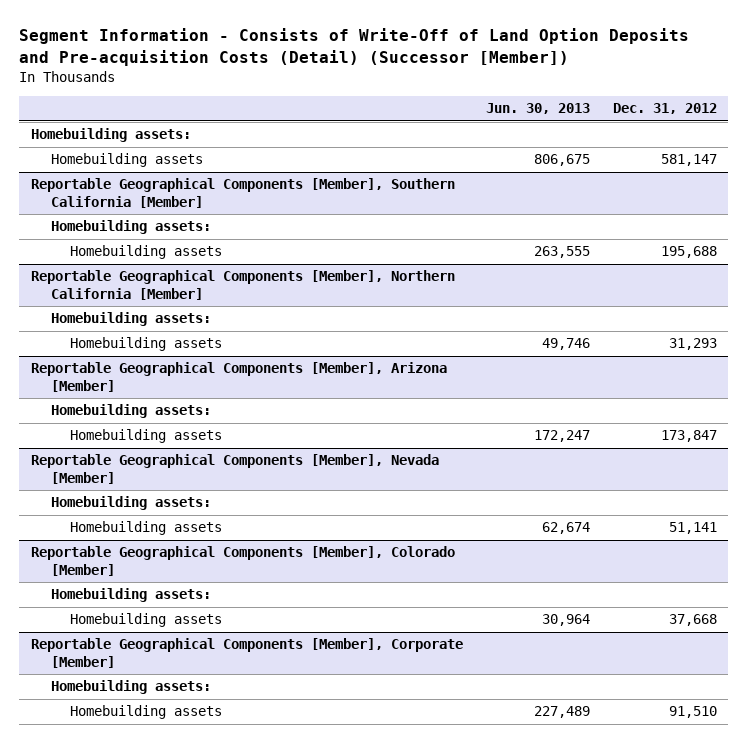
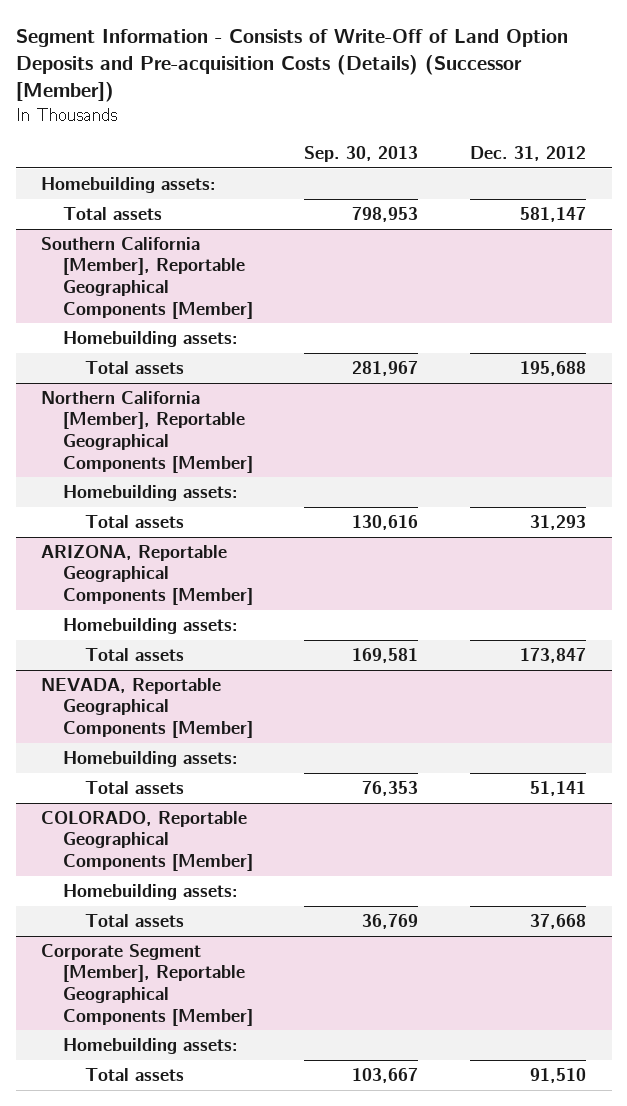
[19,28,690,66] Segment Information - Consists of Write-Off of Land Option Deposits and Pre-acquisition Costs (Detail) (Successor [Member]) -> [15,28,568,103] Segment Information - Consists of Write-Off of Land Option Deposits and Pre-acquisition Costs (Details) (Successor [Member])
[485,103,590,115] Jun. 30, 2013 -> none
none -> [304,146,419,163] Sep. 30, 2013
[50,153,203,168] Homebuilding assets -> [62,206,162,220] Total assets
[30,178,455,208] Reportable Geographical Components [Member], Southern California [Member] -> [41,236,253,319] Southern California [Member], Reportable Geographical Components [Member]
[70,245,223,260] Homebuilding assets -> [84,360,184,374] Total assets
[30,270,455,300] Reportable Geographical Components [Member], Northern California [Member] -> [41,390,253,473] Northern California [Member], Reportable Geographical Components [Member]
[70,337,223,352] Homebuilding assets -> [84,514,184,528] Total assets
[30,362,447,392] Reportable Geographical Components [Member], Arizona [Member] -> [41,544,253,606] ARIZONA, Reportable Geographical Components [Member]
[70,429,223,444] Homebuilding assets -> [84,647,184,661] Total assets
[30,454,439,484] Reportable Geographical Components [Member], Nevada [Member] -> [41,677,253,739] NEVADA, Reportable Geographical Components [Member]
[70,521,223,536] Homebuilding assets -> [84,780,184,794] Total assets
[30,546,455,576] Reportable Geographical Components [Member], Colorado [Member] -> [41,810,253,872] COLORADO, Reportable Geographical Components [Member]
[70,613,223,628] Homebuilding assets -> [84,913,184,927] Total assets
[30,638,463,668] Reportable Geographical Components [Member], Corporate [Member] -> [41,943,253,1026] Corporate Segment [Member], Reportable Geographical Components [Member]
[70,705,223,720] Homebuilding assets -> [84,1067,184,1081] Total assets

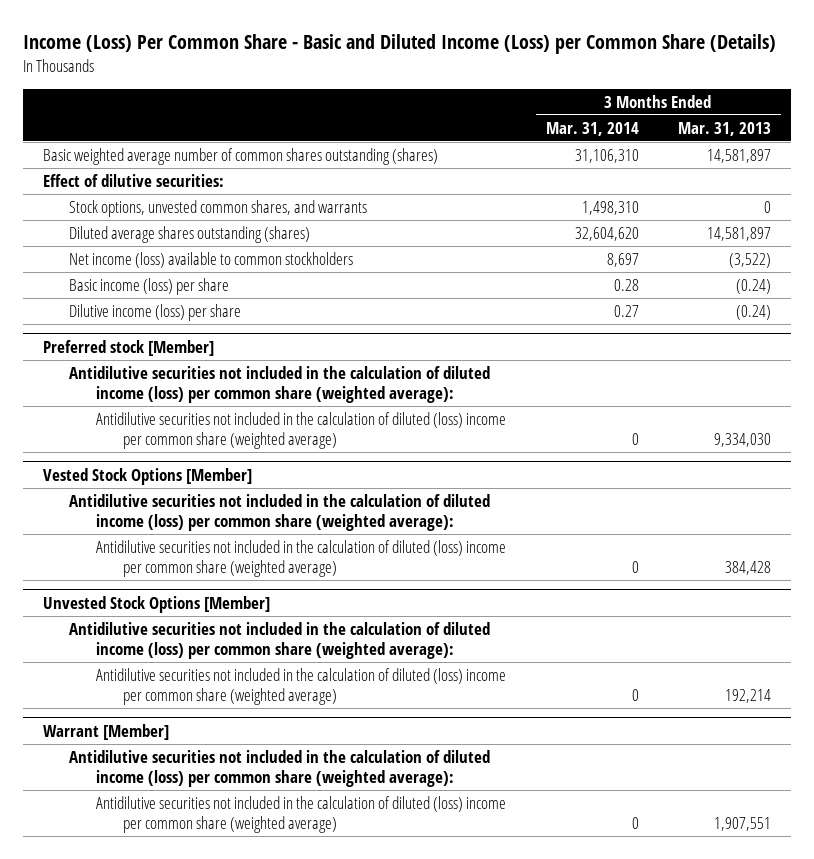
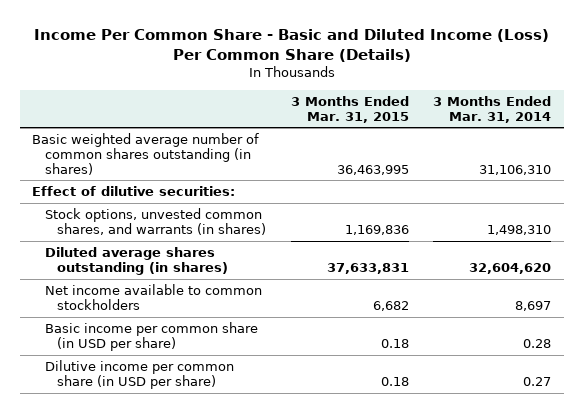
[22,34,776,55] Income (Loss) Per Common Share - Basic and Diluted Income (Loss) per Common Share (Details) -> [33,28,549,62] Income Per Common Share - Basic and Diluted Income (Loss) Per Common Share (Details)
[677,121,771,136] Mar. 31, 2013 -> none
none -> [290,95,409,123] 3 Months Ended Mar. 31, 2015
[42,148,438,166] Basic weighted average number of common shares outstanding (shares) -> [32,132,260,175] Basic weighted average number of common shares outstanding (in shares)
[42,339,214,356] Preferred stock [Member] -> none
[69,366,491,403] Antidilutive securities not included in the calculation of diluted income (loss) per common share (weighted average): -> none
[96,412,507,449] Antidilutive securities not included in the calculation of diluted (loss) income per common share (weighted average) -> none
[42,467,252,485] Vested Stock Options [Member] -> none
[69,494,491,531] Antidilutive securities not included in the calculation of diluted income (loss) per common share (weighted average): -> none
[96,540,507,577] Antidilutive securities not included in the calculation of diluted (loss) income per common share (weighted average) -> none
[42,595,270,613] Unvested Stock Options [Member] -> none
[69,622,491,659] Antidilutive securities not included in the calculation of diluted income (loss) per common share (weighted average): -> none
[96,668,507,705] Antidilutive securities not included in the calculation of diluted (loss) income per common share (weighted average) -> none
[42,723,169,740] Warrant [Member] -> none
[69,750,491,787] Antidilutive securities not included in the calculation of diluted income (loss) per common share (weighted average): -> none
[96,796,507,833] Antidilutive securities not included in the calculation of diluted (loss) income per common share (weighted average) -> none
[69,200,368,218] Stock options, unvested common shares, and warrants -> [44,207,267,235] Stock options, unvested common shares, and warrants (in shares)
[69,226,311,244] Diluted average shares outstanding (shares) -> [44,246,229,275] Diluted average shares outstanding (in shares)
[69,252,354,269] Net income (loss) available to common stockholders -> [44,283,262,310] Net income available to common stockholders
[69,278,230,296] Basic income (loss) per share -> [44,321,258,351] Basic income per common share (in USD per share)
[69,304,242,322] Dilutive income (loss) per share -> [44,359,234,389] Dilutive income per common share (in USD per share)

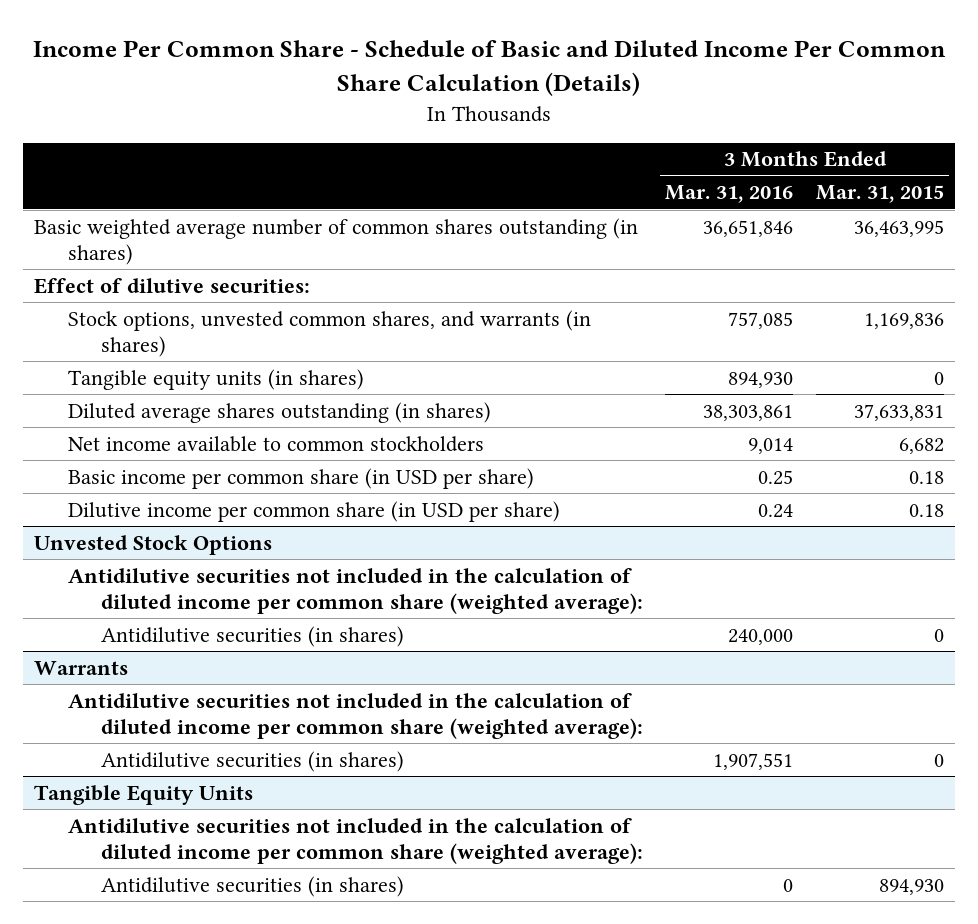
[33,28,549,62] Income Per Common Share - Basic and Diluted Income (Loss) Per Common Share (Details) -> [33,40,947,97] Income Per Common Share - Schedule of Basic and Diluted Income Per Common Share Calculation (Details)
[433,95,552,123] 3 Months Ended Mar. 31, 2014 -> none
none -> [665,185,794,204] Mar. 31, 2016
none -> [67,368,364,390] Tangible equity units (in shares)
none -> [34,534,273,555] Unvested Stock Options
none -> [67,567,643,614] Antidilutive securities not included in the calculation of diluted income per common share (weighted average):
none -> [100,625,404,647] Antidilutive securities (in shares)
none -> [34,660,129,675] Warrants
none -> [67,692,643,739] Antidilutive securities not included in the calculation of diluted income per common share (weighted average):
none -> [100,750,404,772] Antidilutive securities (in shares)
none -> [34,784,254,805] Tangible Equity Units
none -> [67,817,643,864] Antidilutive securities not included in the calculation of diluted income per common share (weighted average):
none -> [100,875,404,897] Antidilutive securities (in shares)

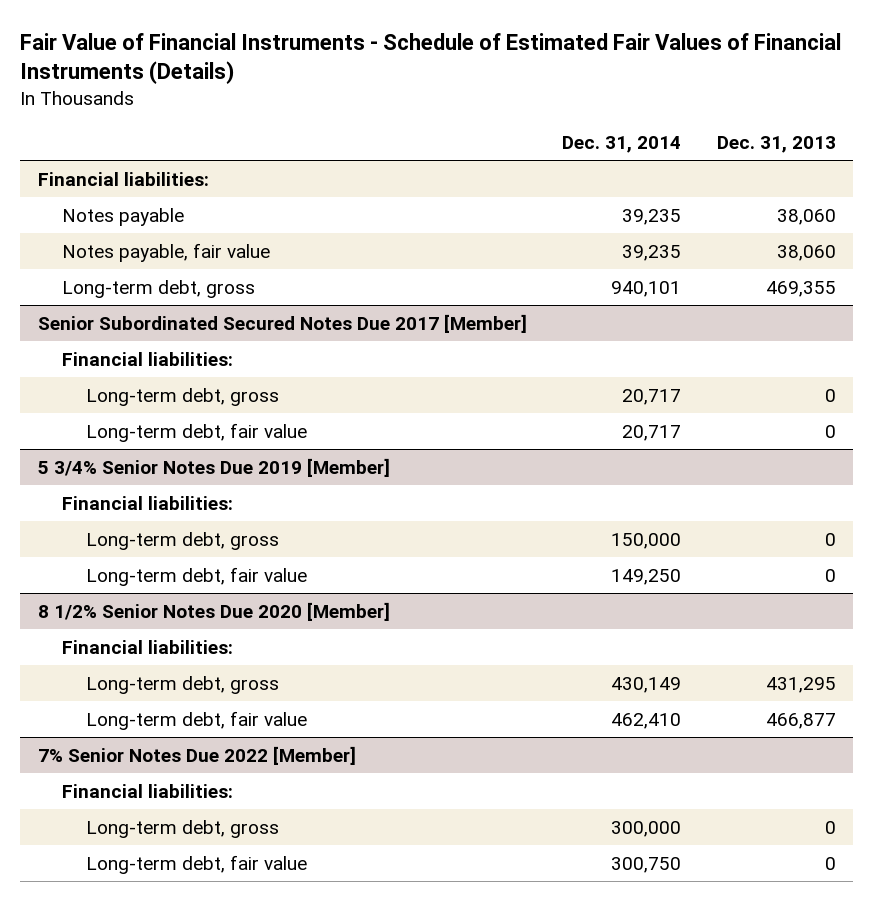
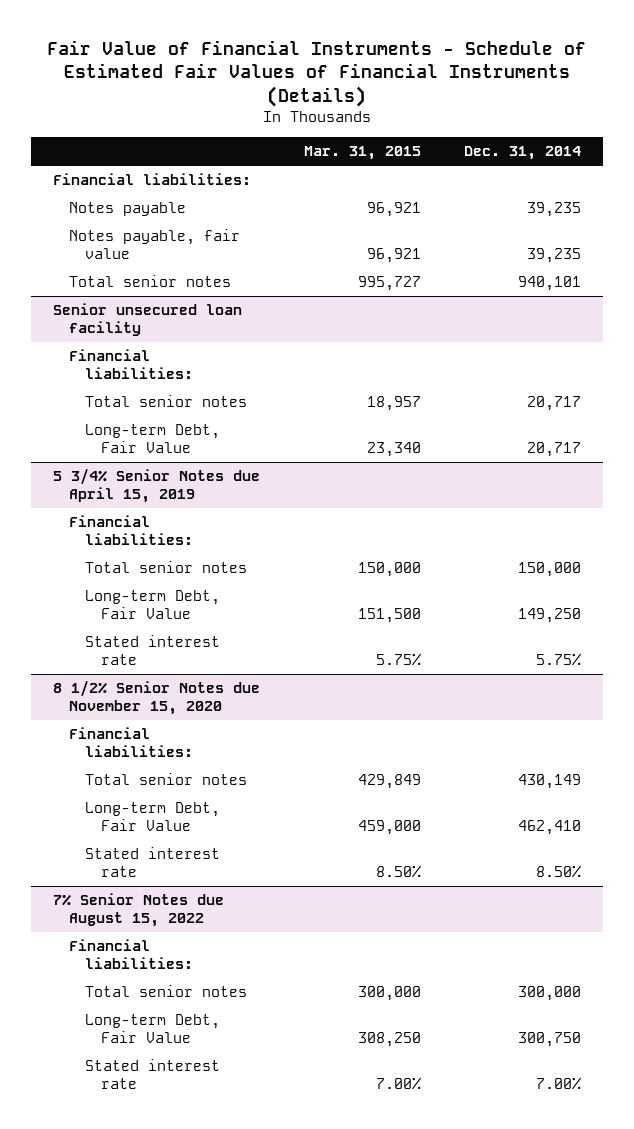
[716,135,836,153] Dec. 31, 2013 -> none
none -> [303,146,421,161] Mar. 31, 2015
[37,313,527,333] Senior Subordinated Secured Notes Due 2017 [Member] -> none
[62,279,256,298] Long-term debt, gross -> [69,275,232,288] Total senior notes
none -> [53,303,243,336] Senior unsecured loan facility
[86,387,280,406] Long-term debt, gross -> [84,395,247,408] Total senior notes
[86,422,308,442] Long-term debt, fair value -> [84,424,220,453] Long-term Debt, Fair Value
[37,457,390,477] 5 3/4% Senior Notes Due 2019 [Member] -> [53,468,261,503] 5 3/4% Senior Notes due April 15, 2019
[86,531,280,550] Long-term debt, gross -> none
none -> [84,561,247,574] Total senior notes
[86,566,308,586] Long-term debt, fair value -> [84,590,220,619] Long-term Debt, Fair Value
none -> [84,635,220,665] Stated interest rate
[37,601,390,621] 8 1/2% Senior Notes Due 2020 [Member] -> [53,680,261,715] 8 1/2% Senior Notes due November 15, 2020
[86,675,280,694] Long-term debt, gross -> [84,773,247,786] Total senior notes
[86,710,308,730] Long-term debt, fair value -> [84,802,220,831] Long-term Debt, Fair Value
none -> [84,847,220,877] Stated interest rate
[37,745,356,765] 7% Senior Notes Due 2022 [Member] -> [53,893,225,927] 7% Senior Notes due August 15, 2022
[86,819,280,838] Long-term debt, gross -> none
none -> [84,985,247,998] Total senior notes
[86,854,308,874] Long-term debt, fair value -> [84,1014,220,1043] Long-term Debt, Fair Value
none -> [84,1059,220,1089] Stated interest rate

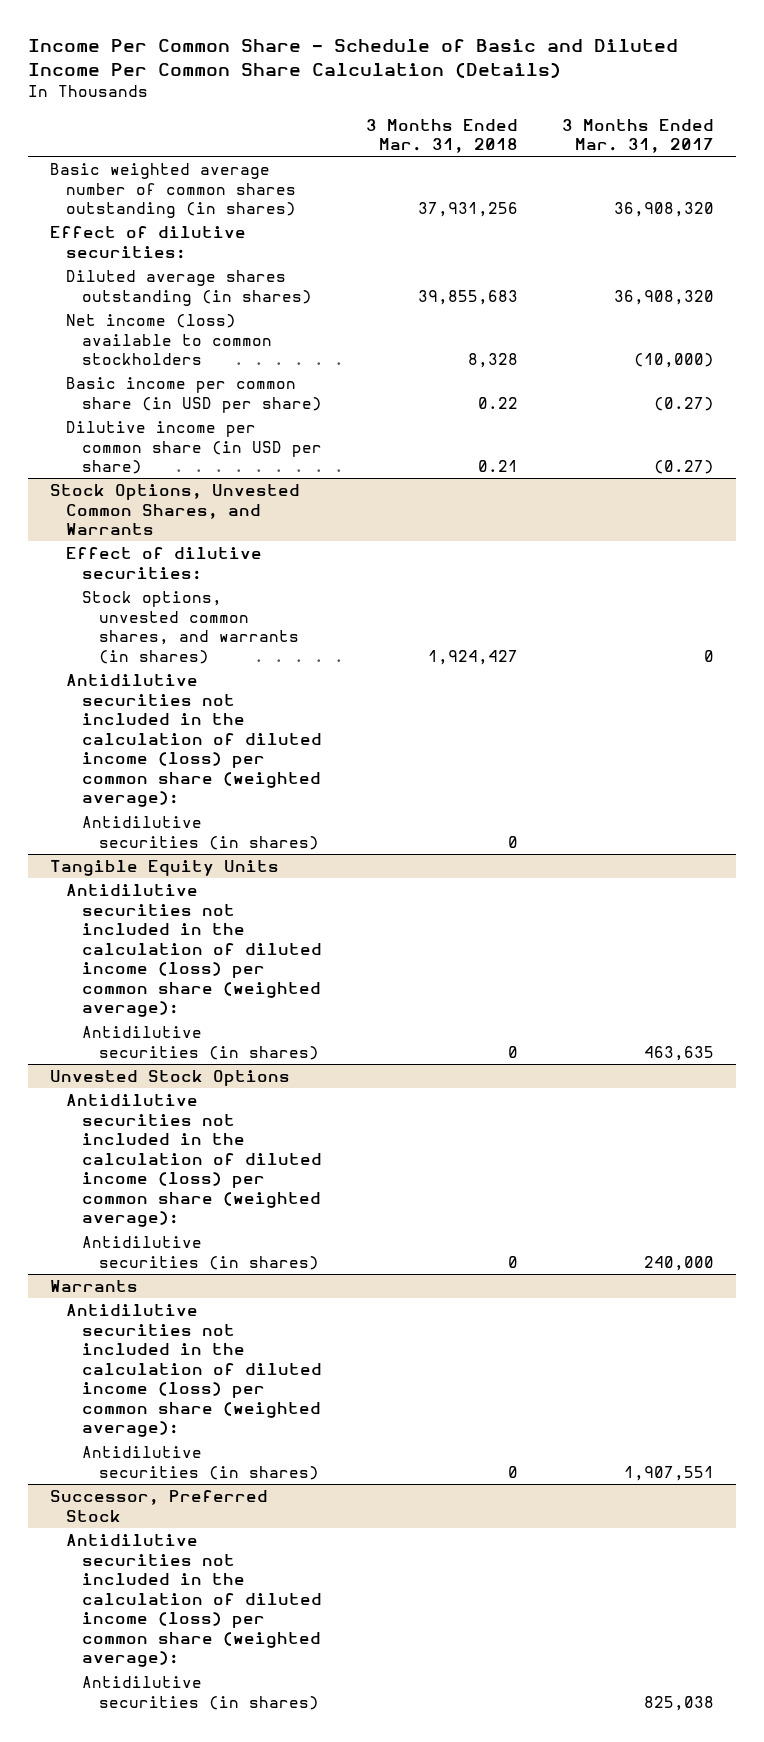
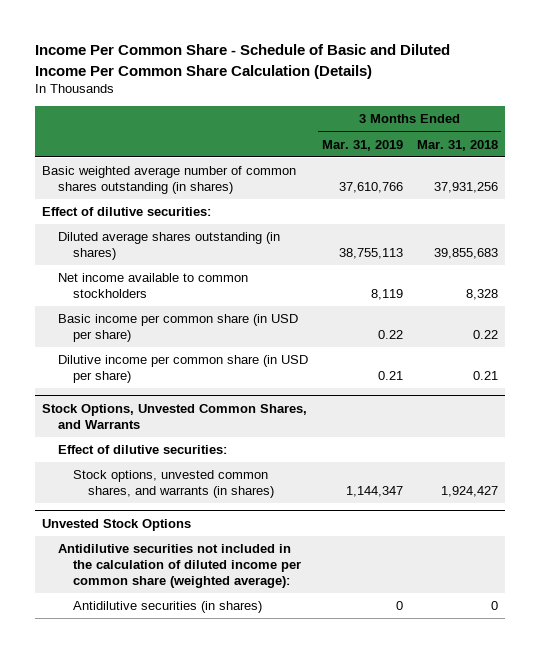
[561,118,714,154] 3 Months Ended Mar. 31, 2017 -> none
none -> [321,139,403,151] Mar. 31, 2019
[66,313,273,366] Net income (loss) available to common stockholders -> [57,273,248,298] Net income available to common stockholders
[66,673,323,808] Antidilutive securities not included in the calculation of diluted income (loss) per common share (weighted average): -> none
[82,815,319,850] Antidilutive securities (in shares) -> none
[50,859,280,876] Tangible Equity Units -> none
[66,883,323,1018] Antidilutive securities not included in the calculation of diluted income (loss) per common share (weighted average): -> none
[82,1025,319,1060] Antidilutive securities (in shares) -> none
[82,1235,319,1270] Antidilutive securities (in shares) -> none
[50,1279,139,1292] Warrants -> none
[66,1303,323,1438] Antidilutive securities not included in the calculation of diluted income (loss) per common share (weighted average): -> none
[66,1093,323,1228] Antidilutive securities not included in the calculation of diluted income (loss) per common share (weighted average): -> [57,544,301,588] Antidilutive securities not included in the calculation of diluted income per common share (weighted average):
[50,1489,269,1522] Successor, Preferred Stock -> none
[66,1533,323,1668] Antidilutive securities not included in the calculation of diluted income (loss) per common share (weighted average): -> none
[82,1675,319,1710] Antidilutive securities (in shares) -> none

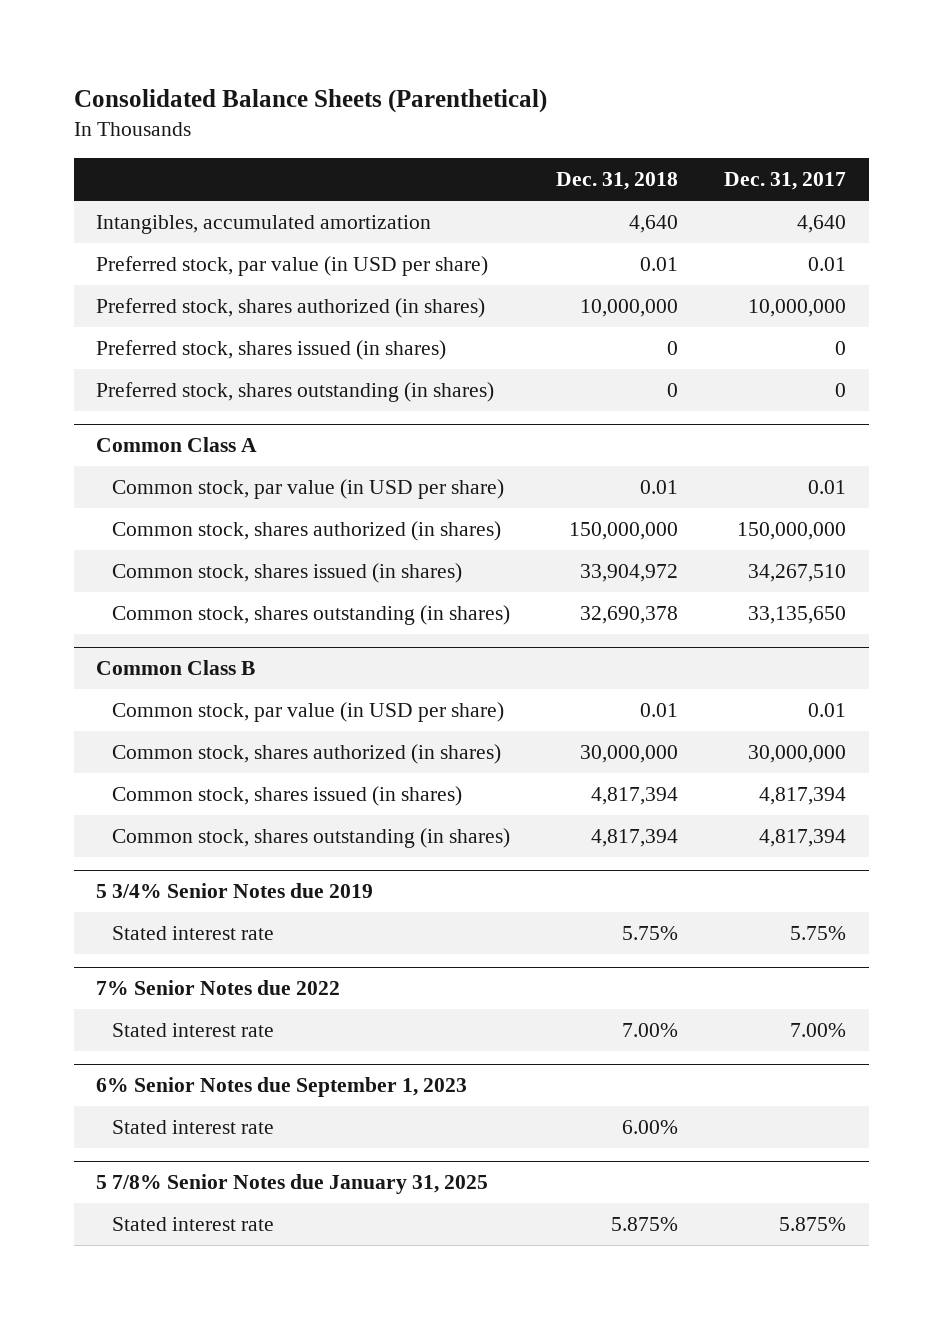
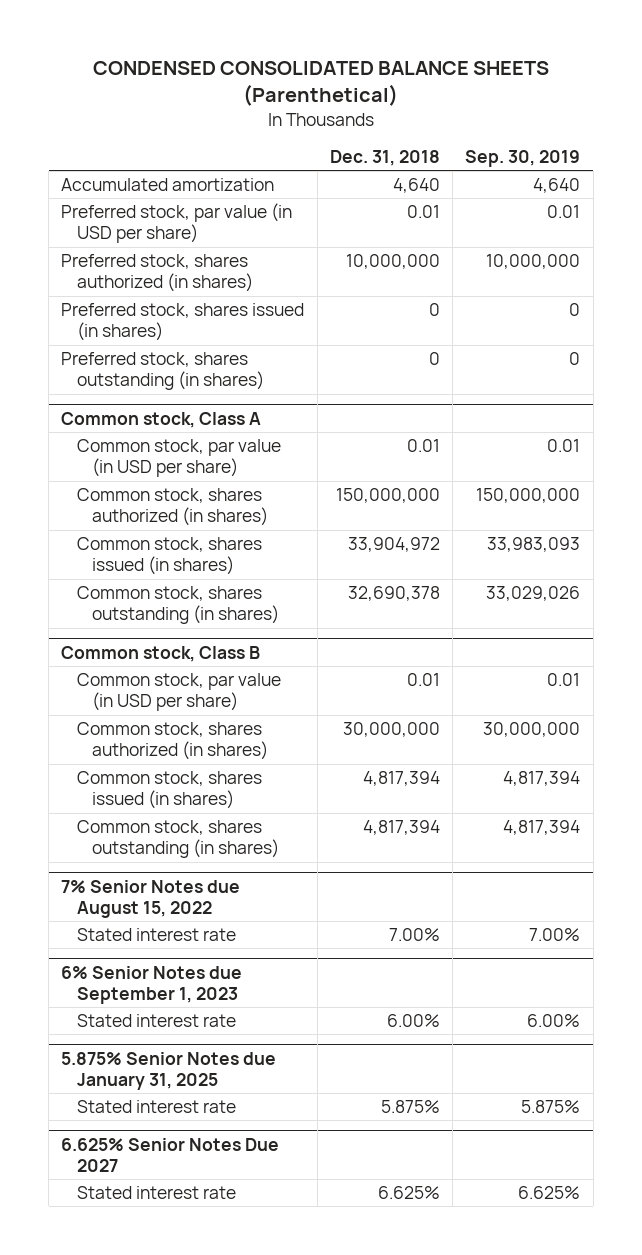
[73,89,547,114] Consolidated Balance Sheets (Parenthetical) -> [92,61,549,107] CONDENSED CONSOLIDATED BALANCE SHEETS (Parenthetical)
[723,172,846,191] Dec. 31, 2017 -> none
none -> [465,149,581,167] Sep. 30, 2019
[96,215,432,235] Intangibles, accumulated amortization -> [61,177,275,191] Accumulated amortization
[96,437,258,453] Common Class A -> [61,411,262,428] Common stock, Class A
[96,660,256,676] Common Class B -> [61,645,261,662] Common stock, Class B
[96,883,374,899] 5 3/4% Senior Notes due 2019 -> none
[112,926,275,941] Stated interest rate -> none
[96,980,341,996] 7% Senior Notes due 2022 -> [61,879,241,918] 7% Senior Notes due August 15, 2022
[96,1174,489,1195] 5 7/8% Senior Notes due January 31, 2025 -> [61,1051,277,1090] 5.875% Senior Notes due January 31, 2025
none -> [61,1137,280,1172] 6.625% Senior Notes Due 2027
none -> [76,1185,236,1199] Stated interest rate

